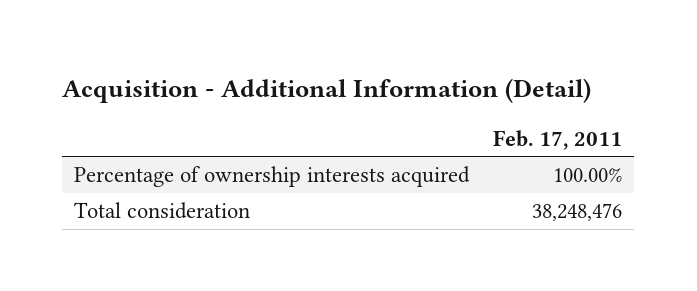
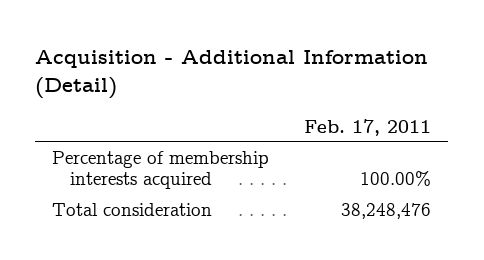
[74,166,471,188] Percentage of ownership interests acquired -> [52,150,270,190] Percentage of membership interests acquired

